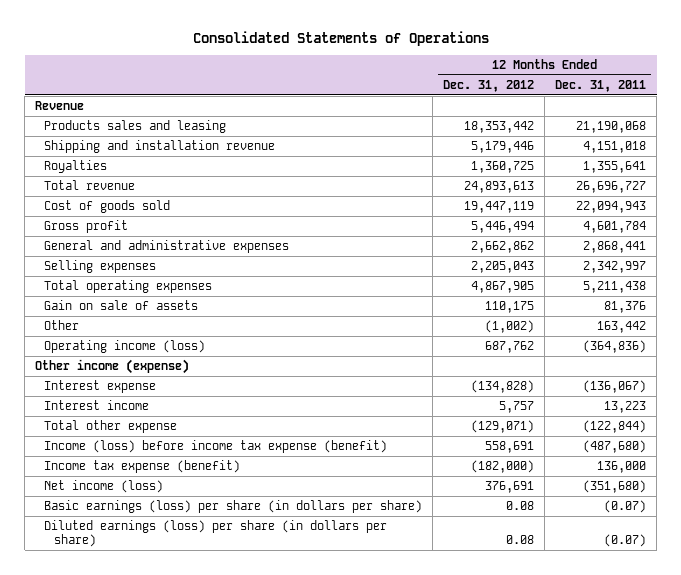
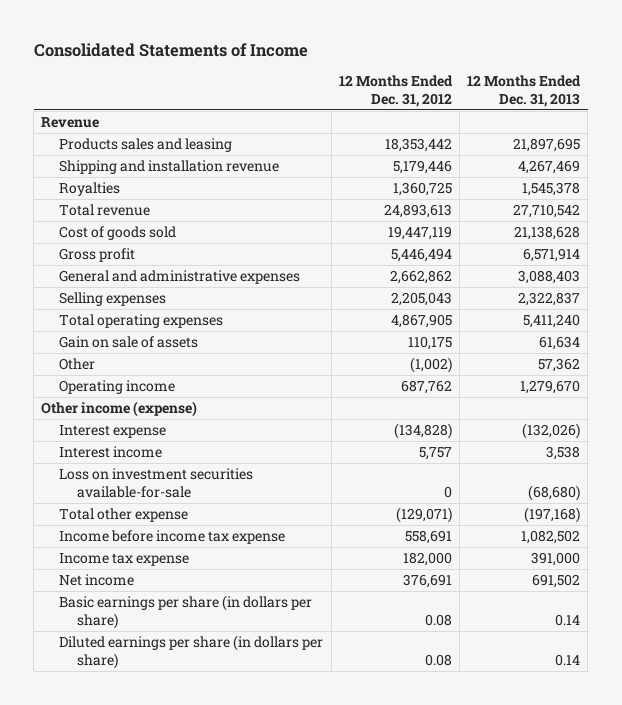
[192,30,489,46] Consolidated Statements of Operations -> [33,42,308,57] Consolidated Statements of Income
[555,80,647,93] Dec. 31, 2011 -> none
none -> [467,75,582,107] 12 Months Ended Dec. 31, 2013
[44,340,206,354] Operating income (loss) -> [59,380,176,395] Operating income
none -> [59,468,254,498] Loss on investment securities available-for-sale
[44,440,388,454] Income (loss) before income tax expense (benefit) -> [59,530,286,545] Income before income tax expense
[44,460,241,474] Income tax expense (benefit) -> [59,553,190,567] Income tax expense
[471,460,535,474] (182,000) -> [402,552,452,567] 182,000
[44,480,164,494] Net income (loss) -> [59,574,135,587] Net income
[44,500,423,514] Basic earnings (loss) per share (in dollars per share) -> [59,595,313,629] Basic earnings per share (in dollars per share)
[44,520,388,547] Diluted earnings (loss) per share (in dollars per share) -> [59,635,324,669] Diluted earnings per share (in dollars per share)

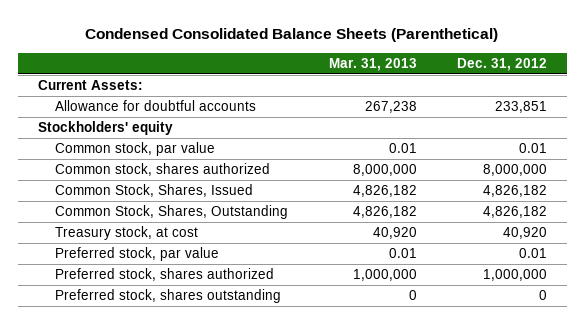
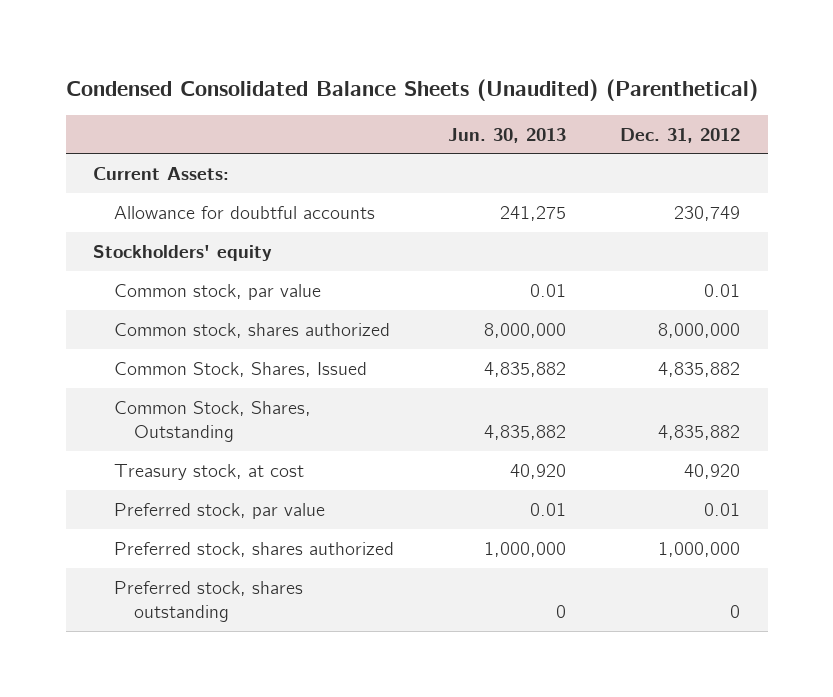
[85,28,499,43] Condensed Consolidated Balance Sheets (Parenthetical) -> [65,78,758,101] Condensed Consolidated Balance Sheets (Unaudited) (Parenthetical)
[328,57,417,71] Mar. 31, 2013 -> none
none -> [448,127,567,143] Jun. 30, 2013
[494,101,547,114] 233,851 -> [674,205,741,221] 230,749
[482,185,547,198] 4,826,182 -> [658,361,741,377] 4,835,882
[482,206,547,219] 4,826,182 -> [658,424,741,440] 4,835,882

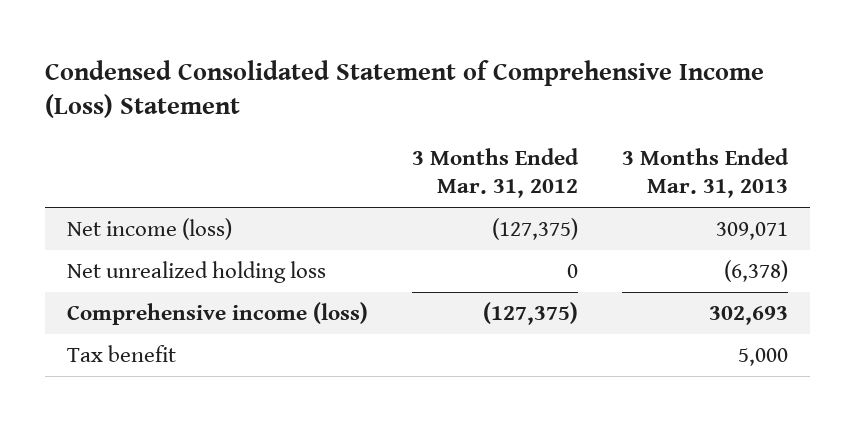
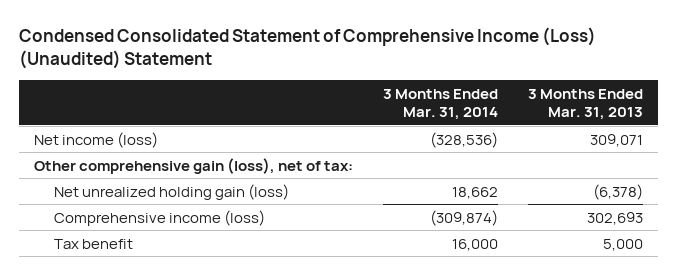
[45,59,765,119] Condensed Consolidated Statement of Comprehensive Income (Loss) Statement -> [19,27,597,70] Condensed Consolidated Statement of Comprehensive Income (Loss) (Unaudited) Statement
[412,147,580,199] 3 Months Ended Mar. 31, 2012 -> none
none -> [383,88,499,120] 3 Months Ended Mar. 31, 2014
none -> [34,157,354,174] Other comprehensive gain (loss), net of tax:
[67,260,327,283] Net unrealized holding loss -> [54,183,290,200] Net unrealized holding gain (loss)

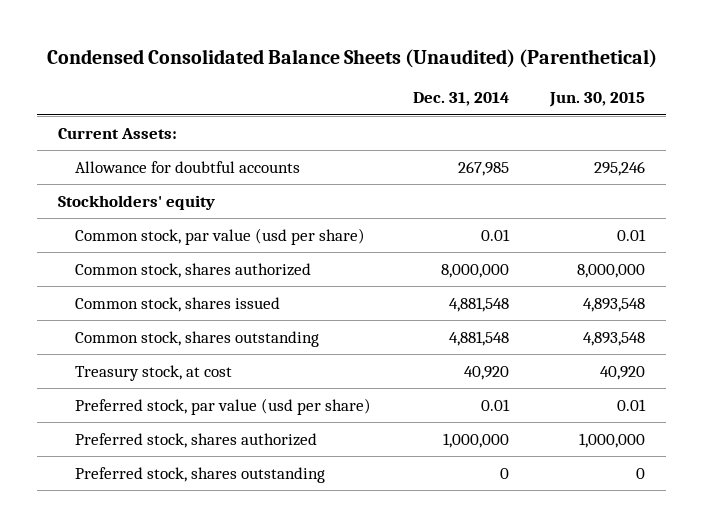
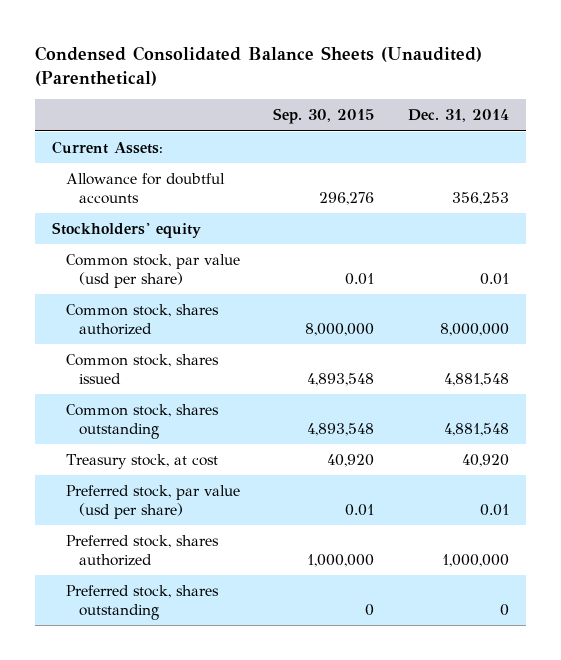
[549,92,646,108] Jun. 30, 2015 -> none
none -> [273,108,375,125] Sep. 30, 2015
[457,160,509,176] 267,985 -> [452,191,510,205] 356,253

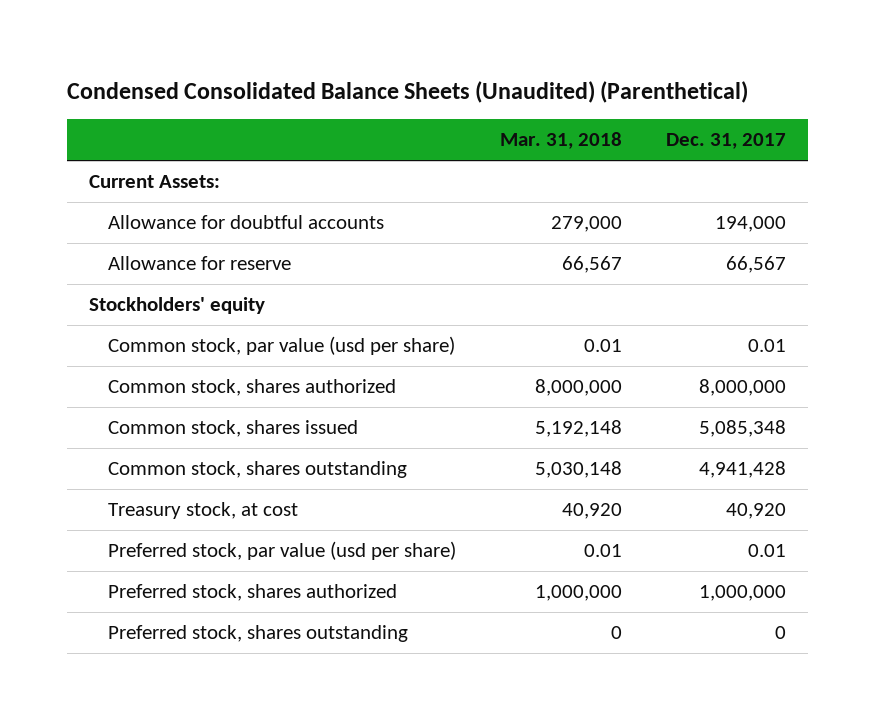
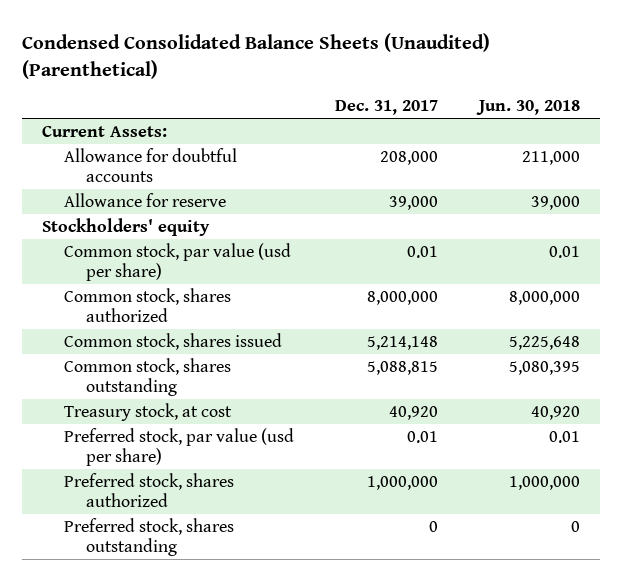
[500,132,623,150] Mar. 31, 2018 -> none
none -> [475,100,580,116] Jun. 30, 2018
[714,216,786,233] 194,000 -> [380,150,439,165] 208,000
[725,256,786,274] 66,567 -> [389,195,439,210] 39,000
[698,420,786,438] 5,085,348 -> [367,335,439,350] 5,214,148
[698,461,786,479] 4,941,428 -> [367,360,439,375] 5,088,815

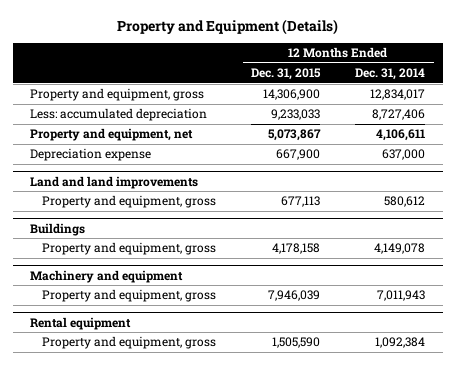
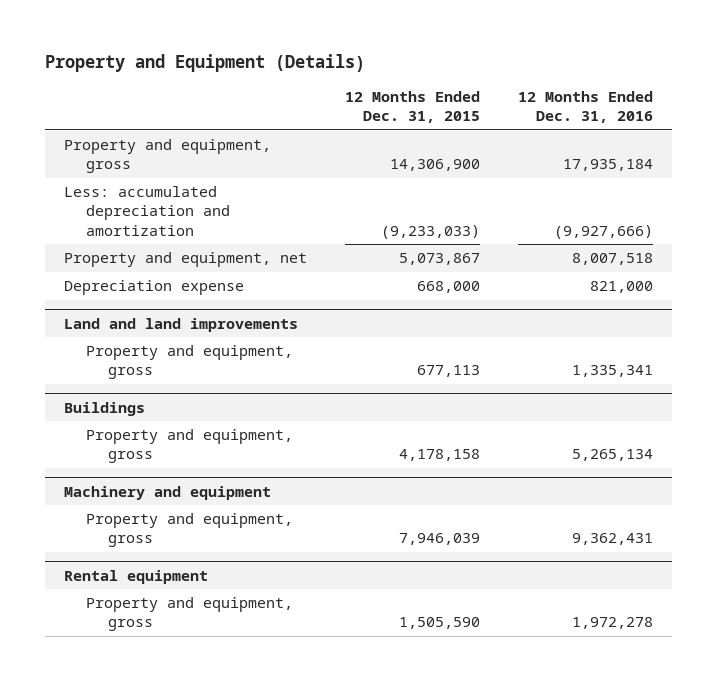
[355,68,426,81] Dec. 31, 2014 -> none
none -> [517,90,653,124] 12 Months Ended Dec. 31, 2016
[30,108,208,122] Less: accumulated depreciation -> [63,186,230,236] Less: accumulated depreciation and amortization
[271,109,321,121] 9,233,033 -> [380,224,480,239] (9,233,033)
[276,149,321,161] 667,900 -> [416,281,480,294] 668,000

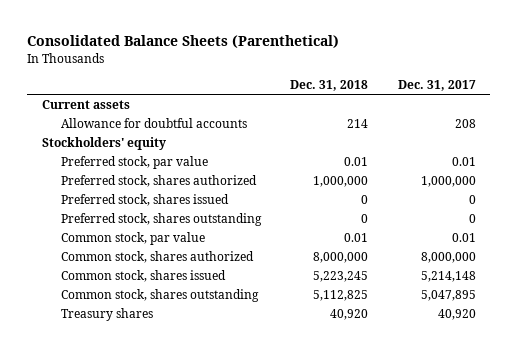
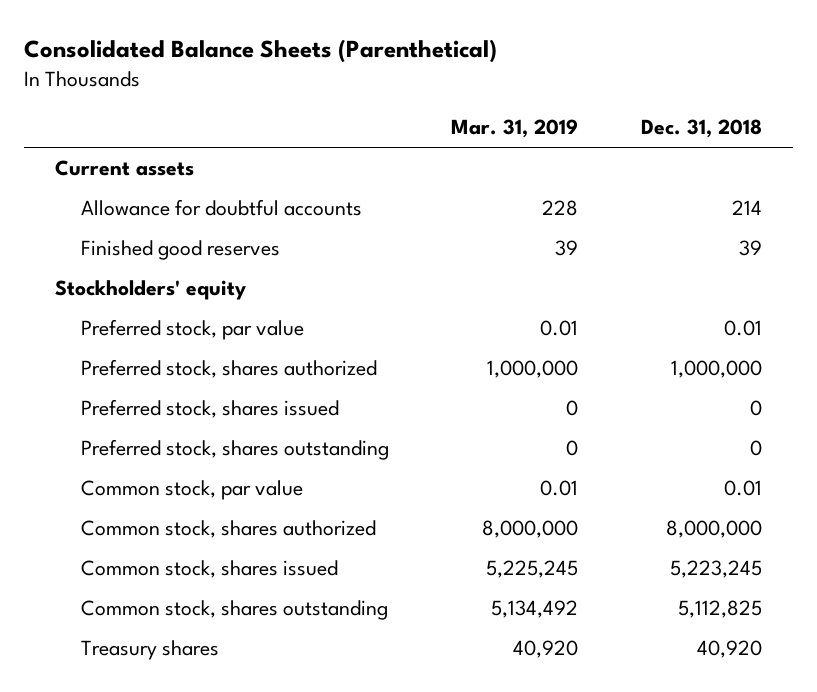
[397,79,476,91] Dec. 31, 2017 -> none
none -> [451,118,579,138] Mar. 31, 2019
none -> [80,240,280,261] Finished good reserves

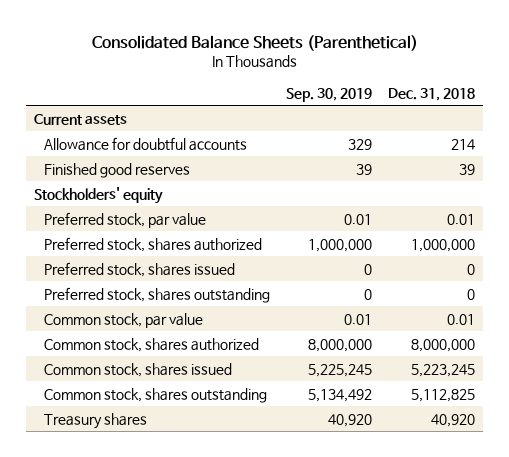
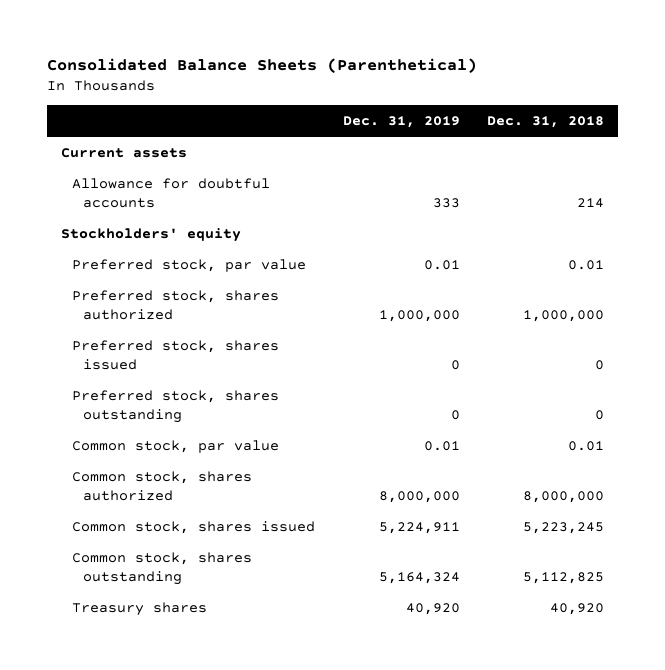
[285,87,372,102] Sep. 30, 2019 -> none
none -> [342,116,460,129] Dec. 31, 2019
[44,162,191,178] Finished good reserves -> none

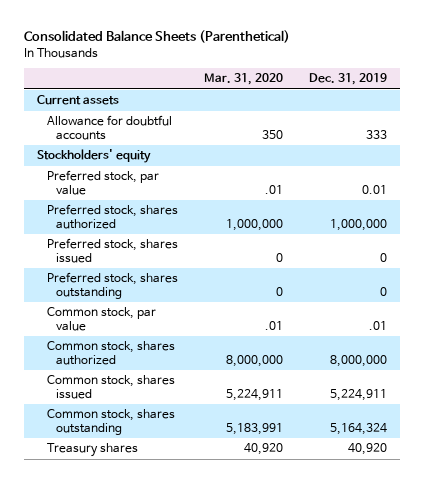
[487,116,605,129] Dec. 31, 2018 -> none
none -> [203,73,283,86] Mar. 31, 2020
[423,440,460,451] 0.01 -> [368,320,387,330] .01

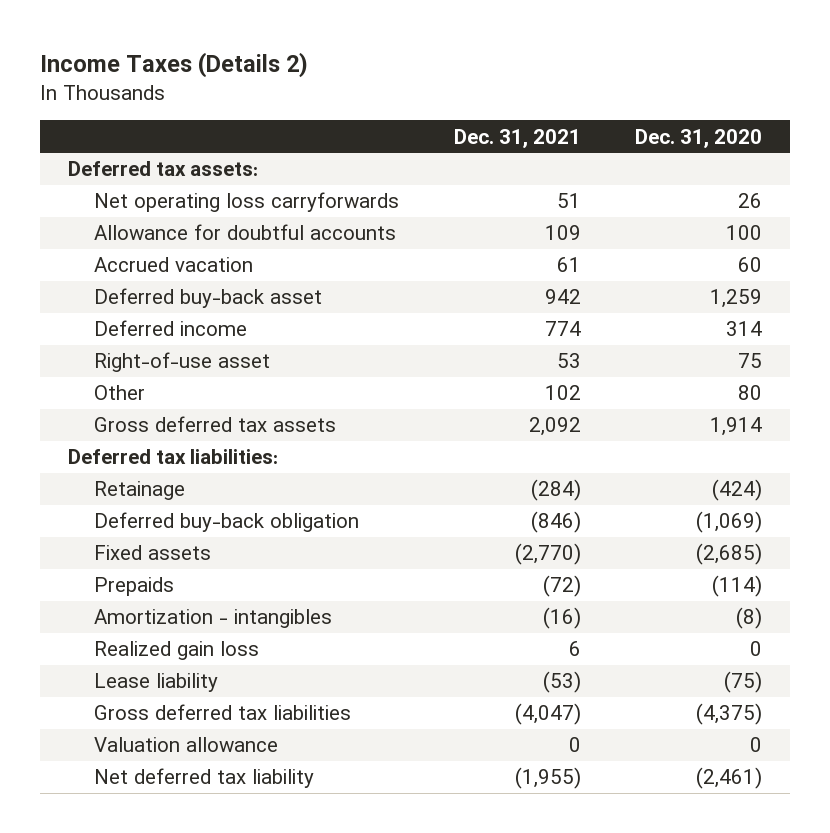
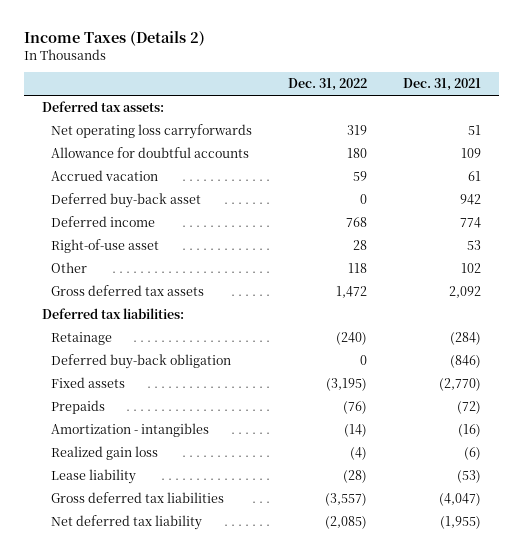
[635,128,763,148] Dec. 31, 2020 -> none
none -> [287,78,367,92] Dec. 31, 2022
[568,641,581,657] 6 -> [463,446,481,460] (6)
[93,737,278,753] Valuation allowance -> none

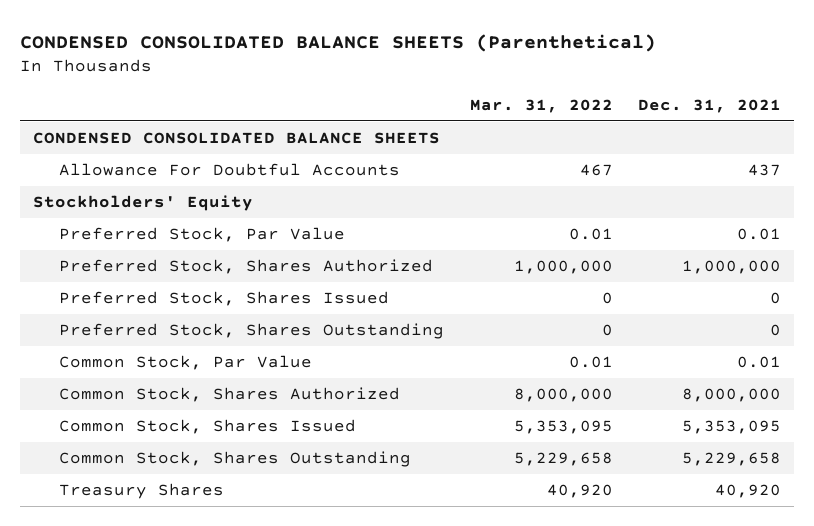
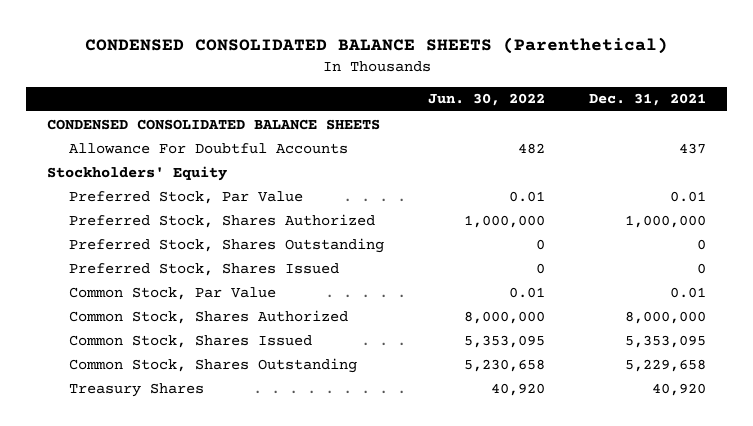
[469,98,613,113] Mar. 31, 2022 -> none
none -> [427,93,545,107] Jun. 30, 2022
[59,291,390,307] Preferred Stock, Shares Issued -> [68,262,339,276] Preferred Stock, Shares Issued

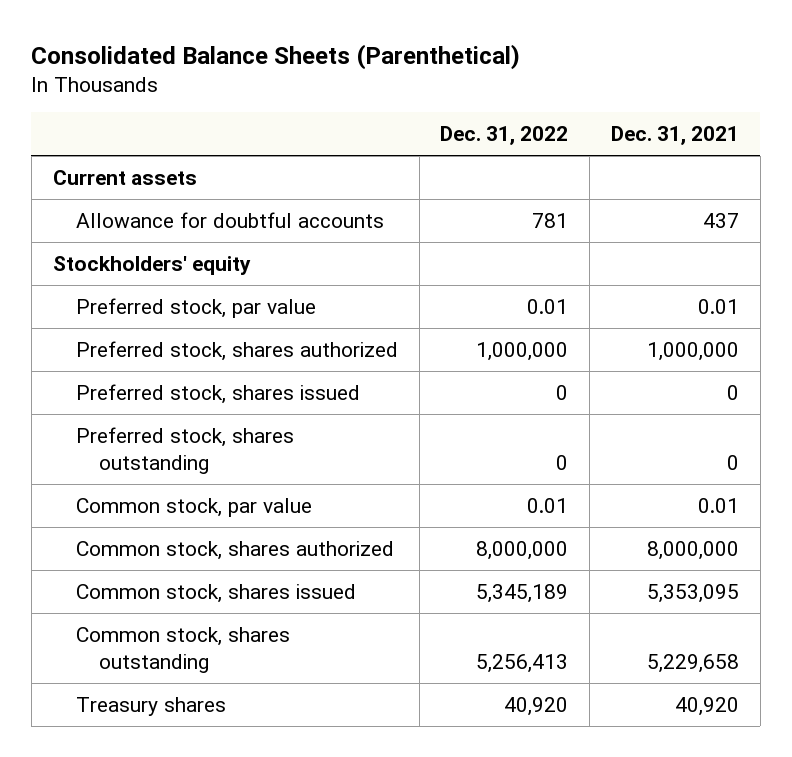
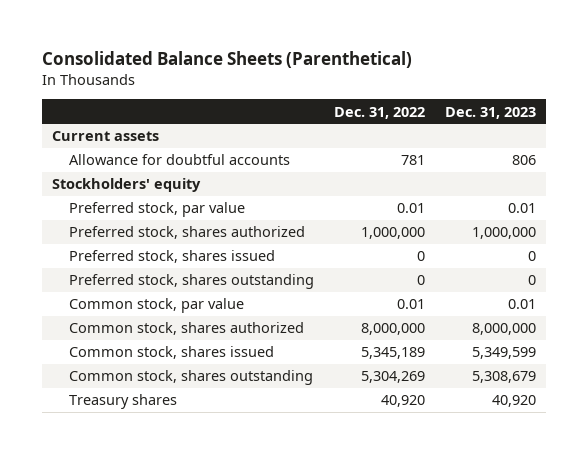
[611,126,740,146] Dec. 31, 2021 -> none
none -> [444,106,536,119] Dec. 31, 2023
[476,653,569,673] 5,256,413 -> [360,371,425,384] 5,304,269

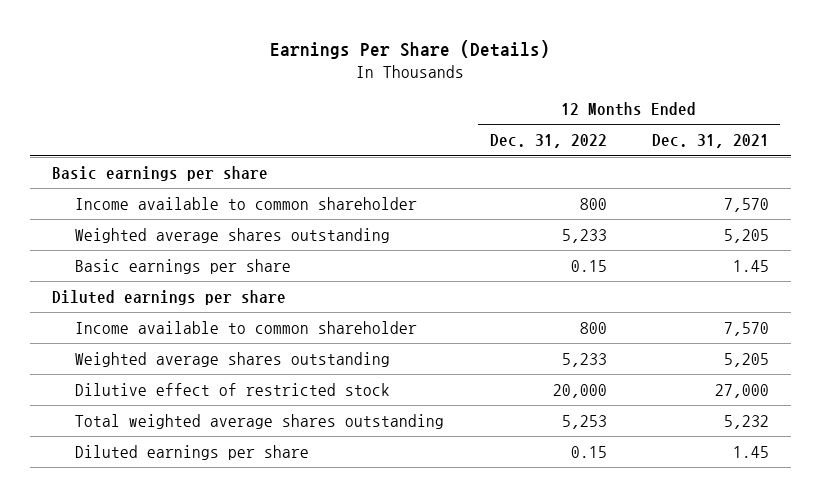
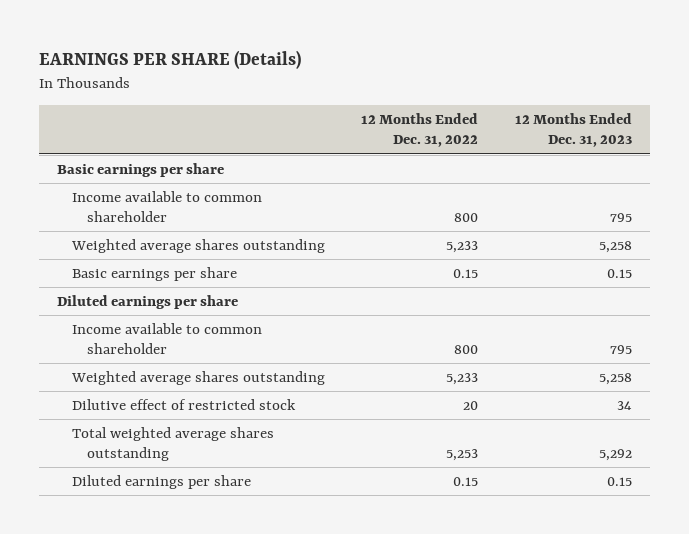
[270,39,551,59] Earnings Per Share (Details) -> [39,50,302,70] EARNINGS PER SHARE (Details)
[651,134,769,149] Dec. 31, 2021 -> none
none -> [514,113,632,148] 12 Months Ended Dec. 31, 2023
[552,383,607,398] 20,000 -> [463,401,479,411] 20

